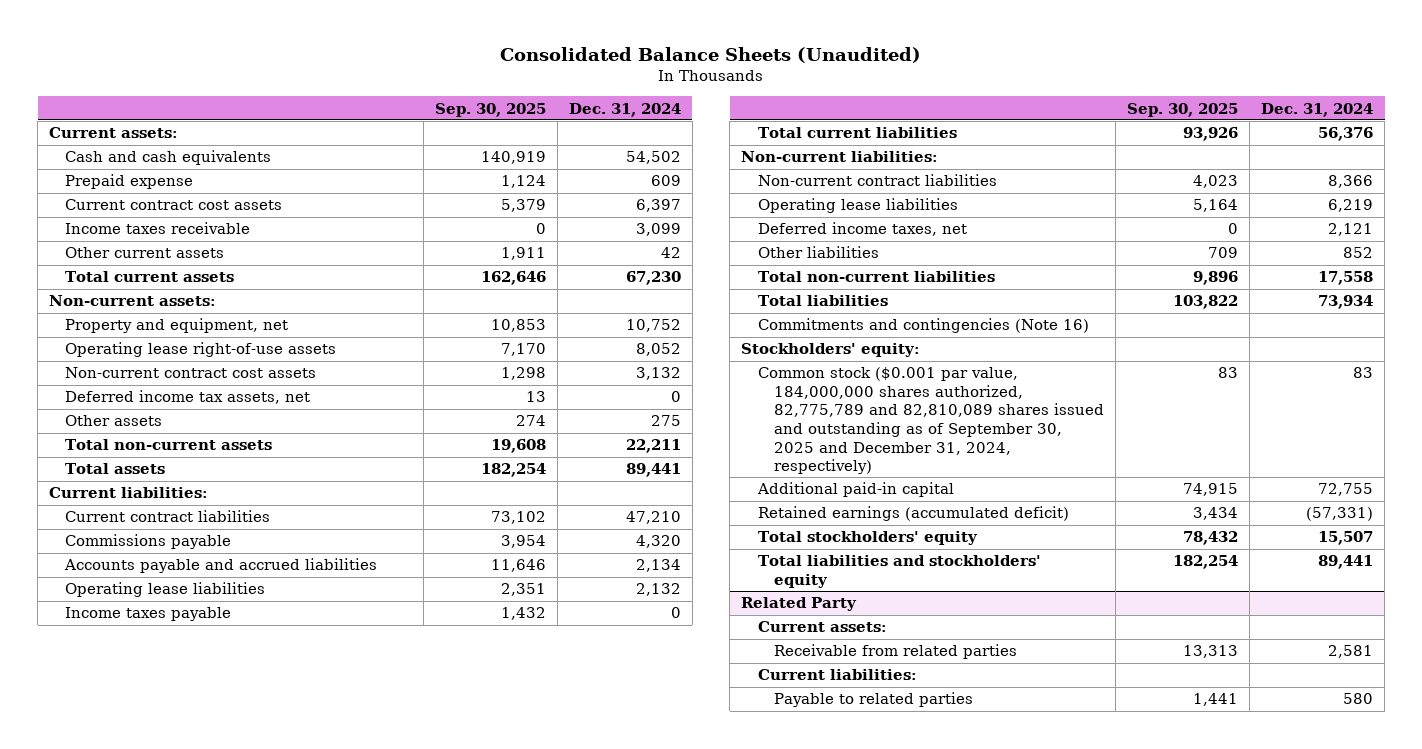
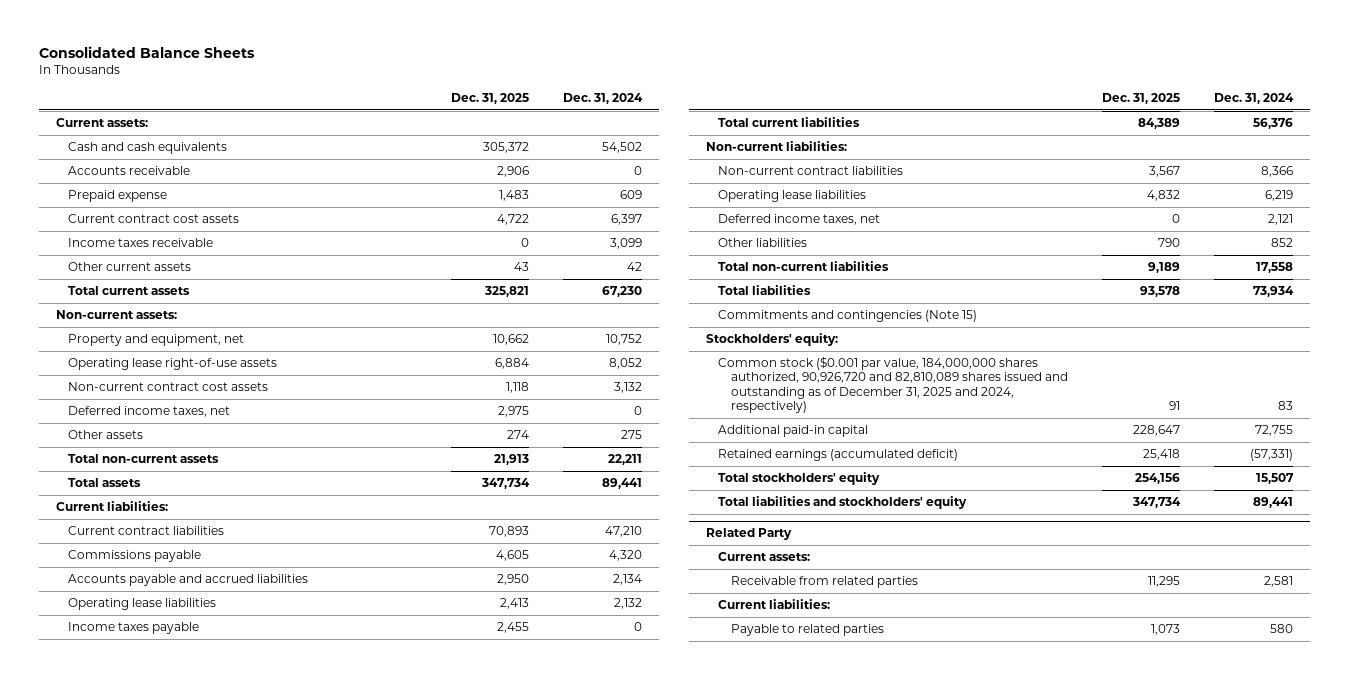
[500,46,922,63] Consolidated Balance Sheets (Unaudited) -> [39,45,256,58] Consolidated Balance Sheets
[434,102,546,117] Sep. 30, 2025 -> none
none -> [451,93,530,105] Dec. 31, 2025
none -> [68,166,191,176] Accounts receivable
[65,390,311,405] Deferred income tax assets, net -> [68,406,231,418] Deferred income taxes, net
[757,318,1089,334] Commitments and contingencies (Note 16) -> [718,310,978,323] Commitments and contingencies (Note 15)
[757,367,1104,475] Common stock ($0.001 par value, 184,000,000 shares authorized, 82,775,789 and 82,810,089 shares issued and outstanding as of September 30, 2025 and December 31, 2024, respectively) -> [718,356,1068,414] Common stock ($0.001 par value, 184,000,000 shares authorized, 90,926,720 and 82,810,089 shares issued and outstanding as of December 31, 2025 and 2024, respectively)

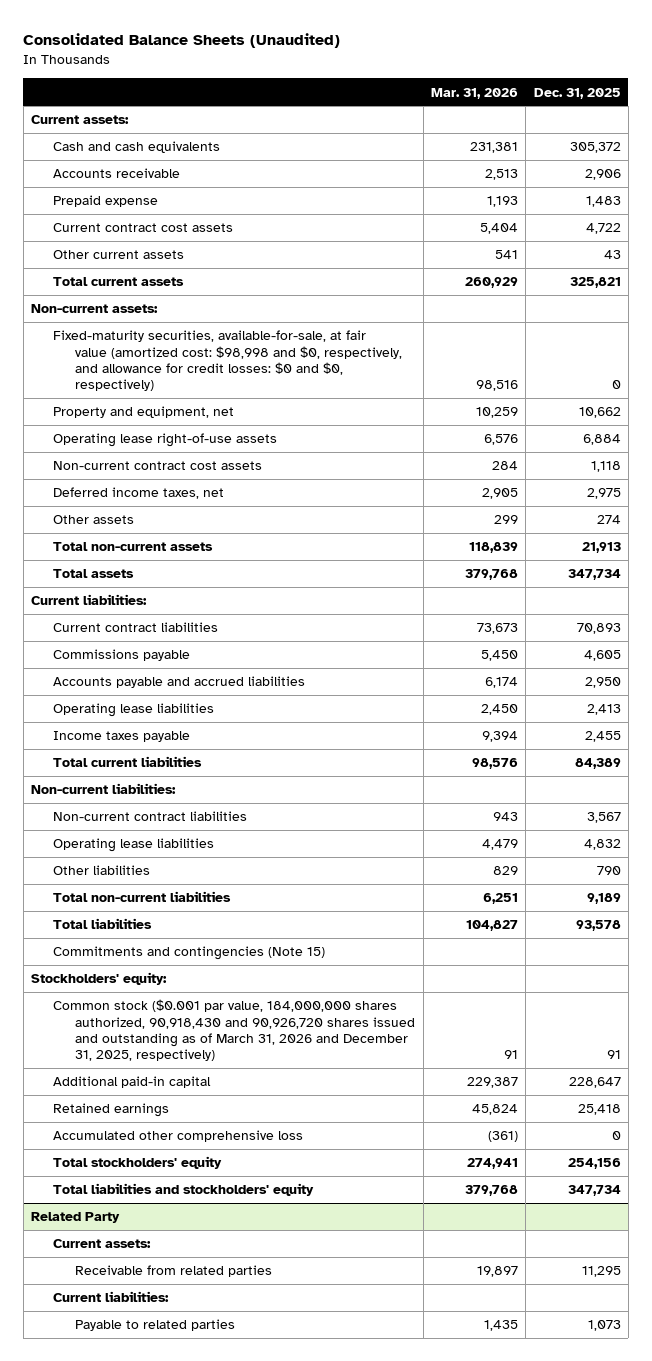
[39,45,256,58] Consolidated Balance Sheets -> [23,33,341,49] Consolidated Balance Sheets (Unaudited)
[563,93,644,105] Dec. 31, 2024 -> none
none -> [431,87,519,99] Mar. 31, 2026
[68,238,214,248] Income taxes receivable -> none
none -> [53,330,403,392] Fixed-maturity securities, available-for-sale, at fair value (amortized cost: $98,998 and $0, respectively, and allowance for credit losses: $0 and $0, respectively)
[718,214,881,226] Deferred income taxes, net -> none
[718,356,1068,414] Common stock ($0.001 par value, 184,000,000 shares authorized, 90,926,720 and 82,810,089 shares issued and outstanding as of December 31, 2025 and 2024, respectively) -> [53,999,416,1062] Common stock ($0.001 par value, 184,000,000 shares authorized, 90,918,430 and 90,926,720 shares issued and outstanding as of March 31, 2026 and December 31, 2025, respectively)
[718,449,959,462] Retained earnings (accumulated deficit) -> [53,1103,170,1118] Retained earnings
none -> [53,1130,304,1143] Accumulated other comprehensive loss

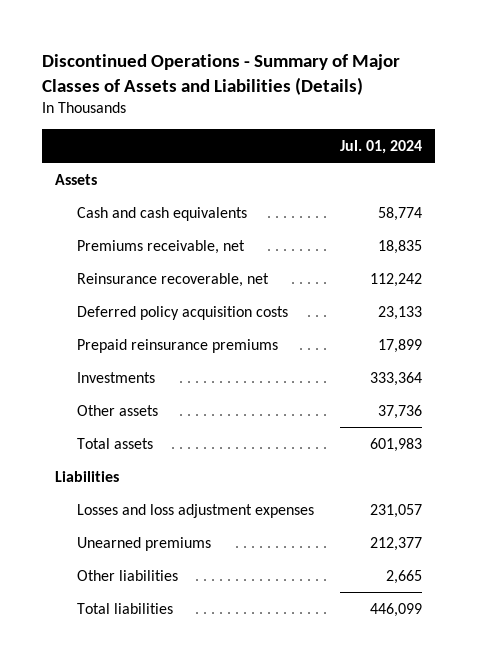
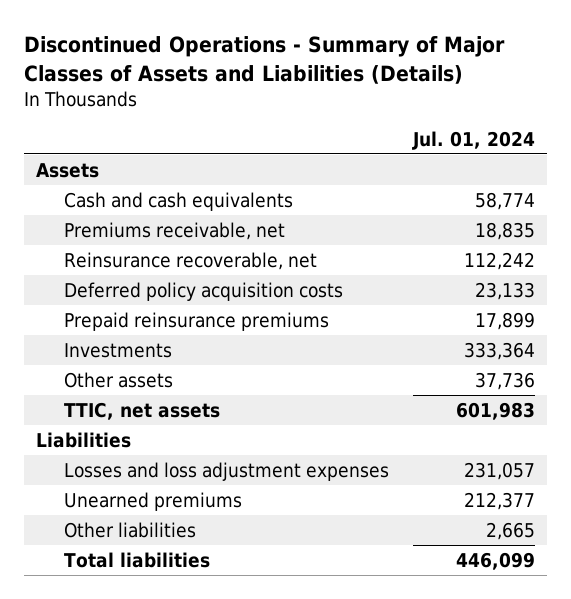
[76,437,153,449] Total assets -> [63,401,220,420] TTIC, net assets

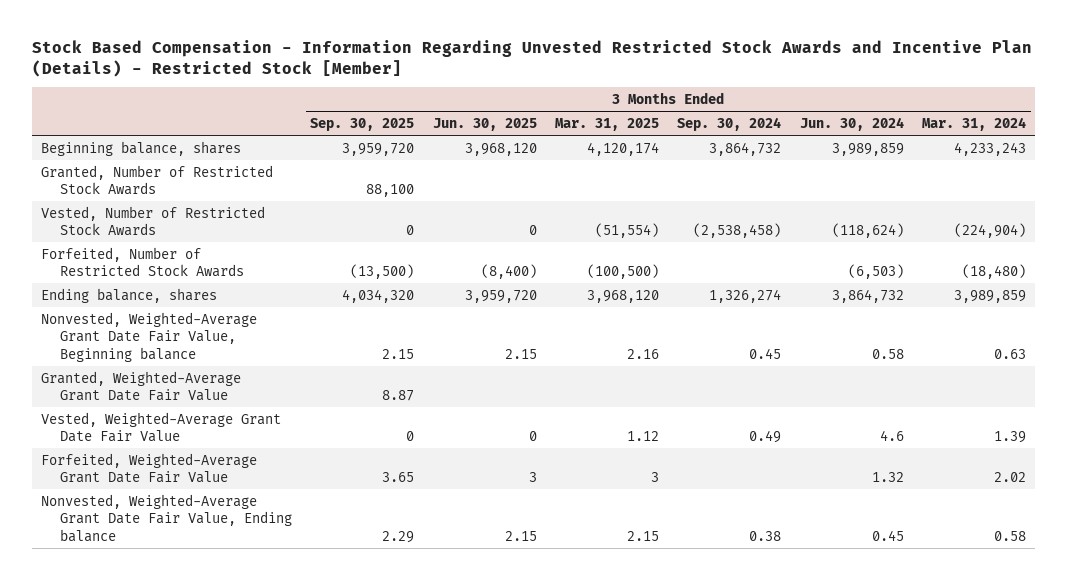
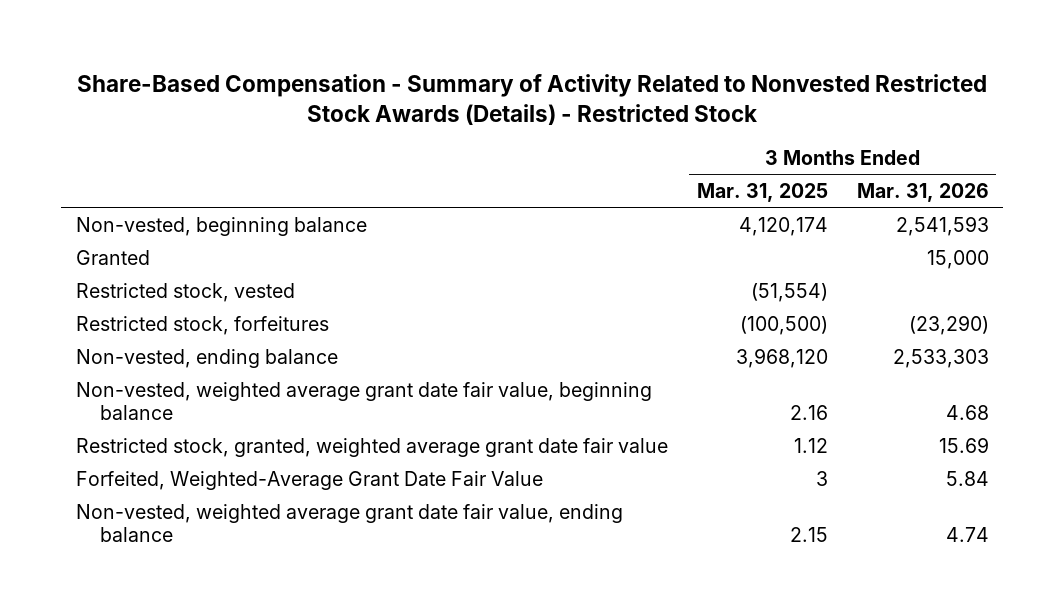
[31,39,1032,77] Stock Based Compensation - Information Regarding Unvested Restricted Stock Awards and Incentive Plan (Details) - Restricted Stock [Member] -> [77,73,988,125] Share-Based Compensation - Summary of Activity Related to Nonvested Restricted Stock Awards (Details) - Restricted Stock
[310,117,415,131] Sep. 30, 2025 -> none
[432,117,537,131] Jun. 30, 2025 -> none
[677,116,782,131] Sep. 30, 2024 -> none
[799,116,904,131] Jun. 30, 2024 -> none
[922,116,1027,131] Mar. 31, 2024 -> none
none -> [856,182,989,202] Mar. 31, 2026
[40,370,241,402] Granted, Weighted-Average Grant Date Fair Value -> none
[40,140,241,156] Beginning balance, shares -> [75,216,367,236] Non-vested, beginning balance
[40,164,273,196] Granted, Number of Restricted Stock Awards -> [75,249,150,265] Granted
[40,205,265,237] Vested, Number of Restricted Stock Awards -> [75,282,295,302] Restricted stock, vested
[40,246,245,278] Forfeited, Number of Restricted Stock Awards -> [75,315,329,335] Restricted stock, forfeitures
[40,287,217,303] Ending balance, shares -> [75,348,338,368] Non-vested, ending balance
[40,311,257,362] Nonvested, Weighted-Average Grant Date Fair Value, Beginning balance -> [75,381,652,420] Non-vested, weighted average grant date fair value, beginning balance
[40,411,281,443] Vested, Weighted-Average Grant Date Fair Value -> [75,437,668,457] Restricted stock, granted, weighted average grant date fair value
[40,493,293,542] Nonvested, Weighted-Average Grant Date Fair Value, Ending balance -> [75,503,623,542] Non-vested, weighted average grant date fair value, ending balance

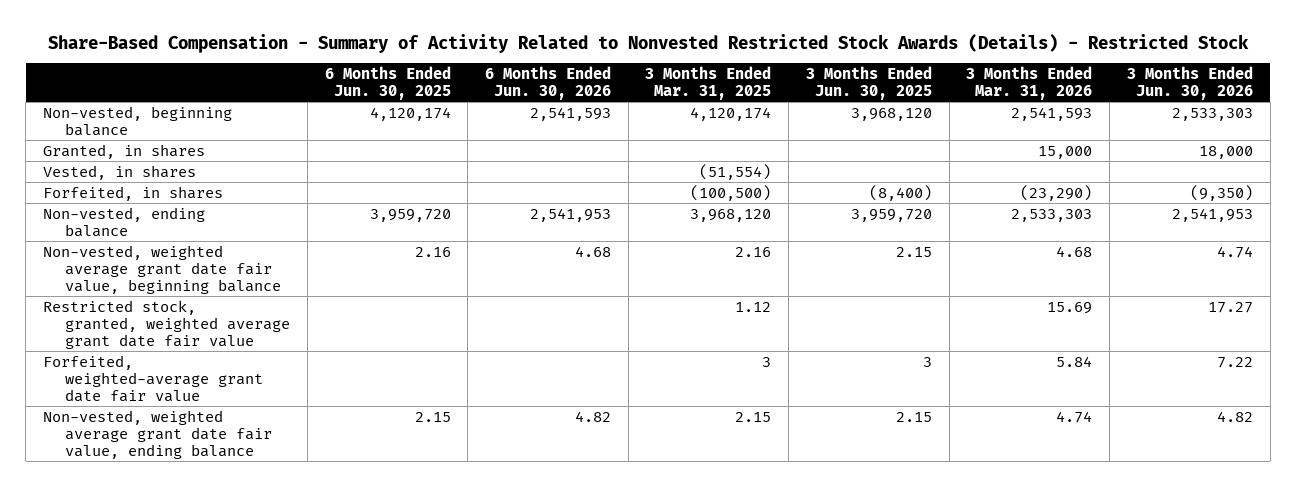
none -> [324,66,451,101] 6 Months Ended Jun. 30, 2025
none -> [485,66,612,101] 6 Months Ended Jun. 30, 2026
none -> [805,66,932,101] 3 Months Ended Jun. 30, 2025
none -> [1126,66,1253,101] 3 Months Ended Jun. 30, 2026
[75,249,150,265] Granted -> [43,143,206,159] Granted, in shares
[75,282,295,302] Restricted stock, vested -> [43,164,197,180] Vested, in shares
[75,315,329,335] Restricted stock, forfeitures -> [43,185,224,201] Forfeited, in shares
[75,470,543,490] Forfeited, Weighted-Average Grant Date Fair Value -> [43,354,264,402] Forfeited, weighted-average grant date fair value

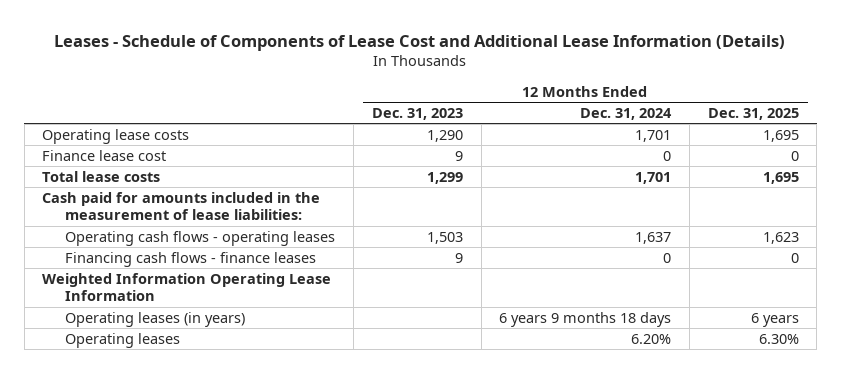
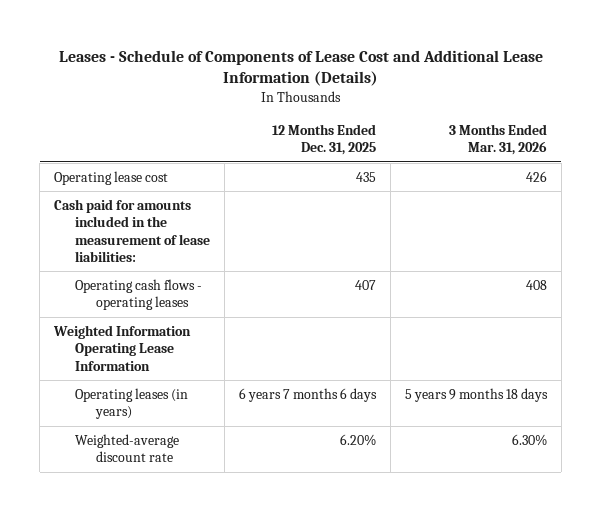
[371,107,463,120] Dec. 31, 2023 -> none
[580,107,673,120] Dec. 31, 2024 -> none
none -> [448,123,547,156] 3 Months Ended Mar. 31, 2026
[42,149,167,161] Finance lease cost -> none
[42,170,161,182] Total lease costs -> none
[42,128,190,144] Operating lease costs -> [54,170,169,185] Operating lease cost
[762,129,799,142] 1,695 -> [355,171,376,182] 435
[65,251,317,267] Financing cash flows - finance leases -> none
[762,231,799,244] 1,623 -> [354,279,376,290] 407
[65,332,181,348] Operating leases -> none
[750,312,799,327] 6 years -> [238,387,377,402] 6 years 7 months 6 days
none -> [75,433,180,463] Weighted-average discount rate

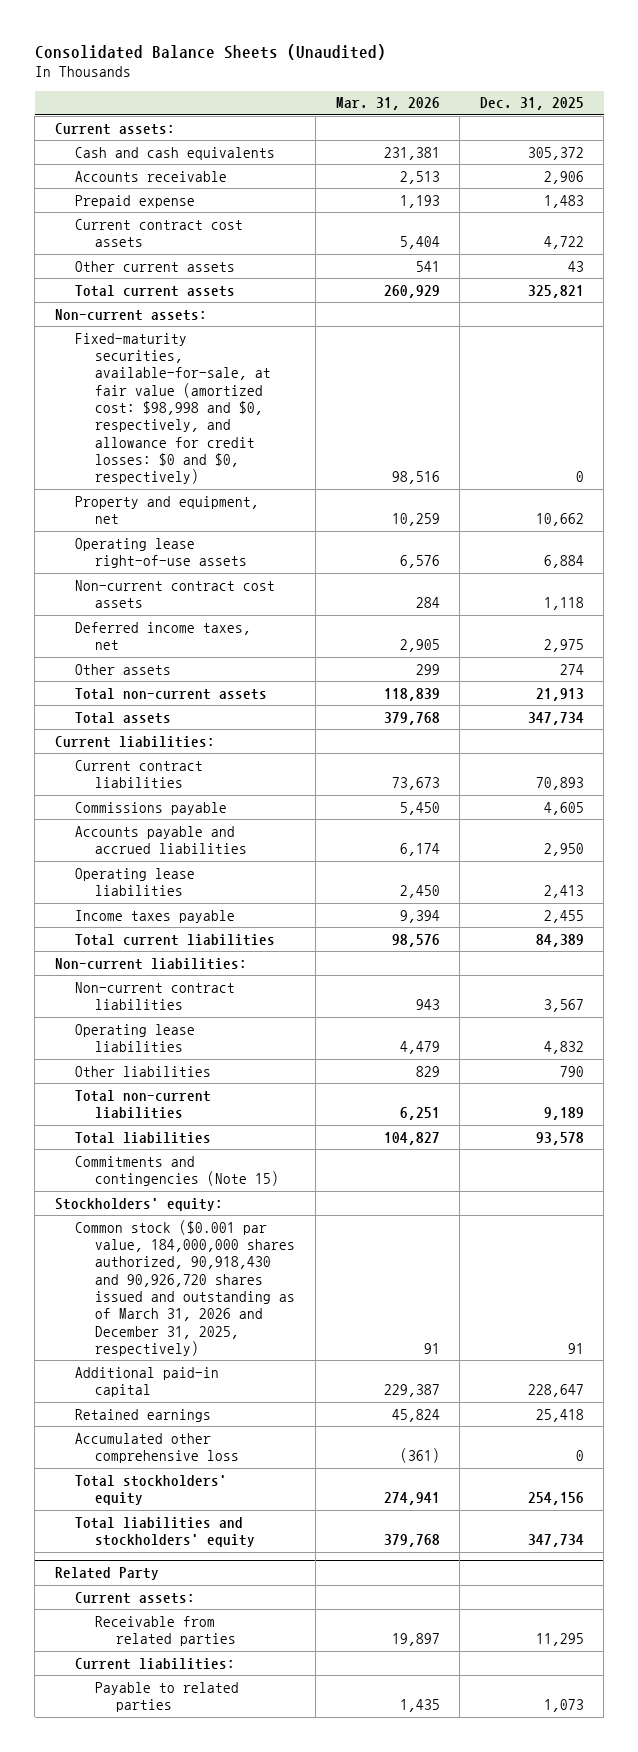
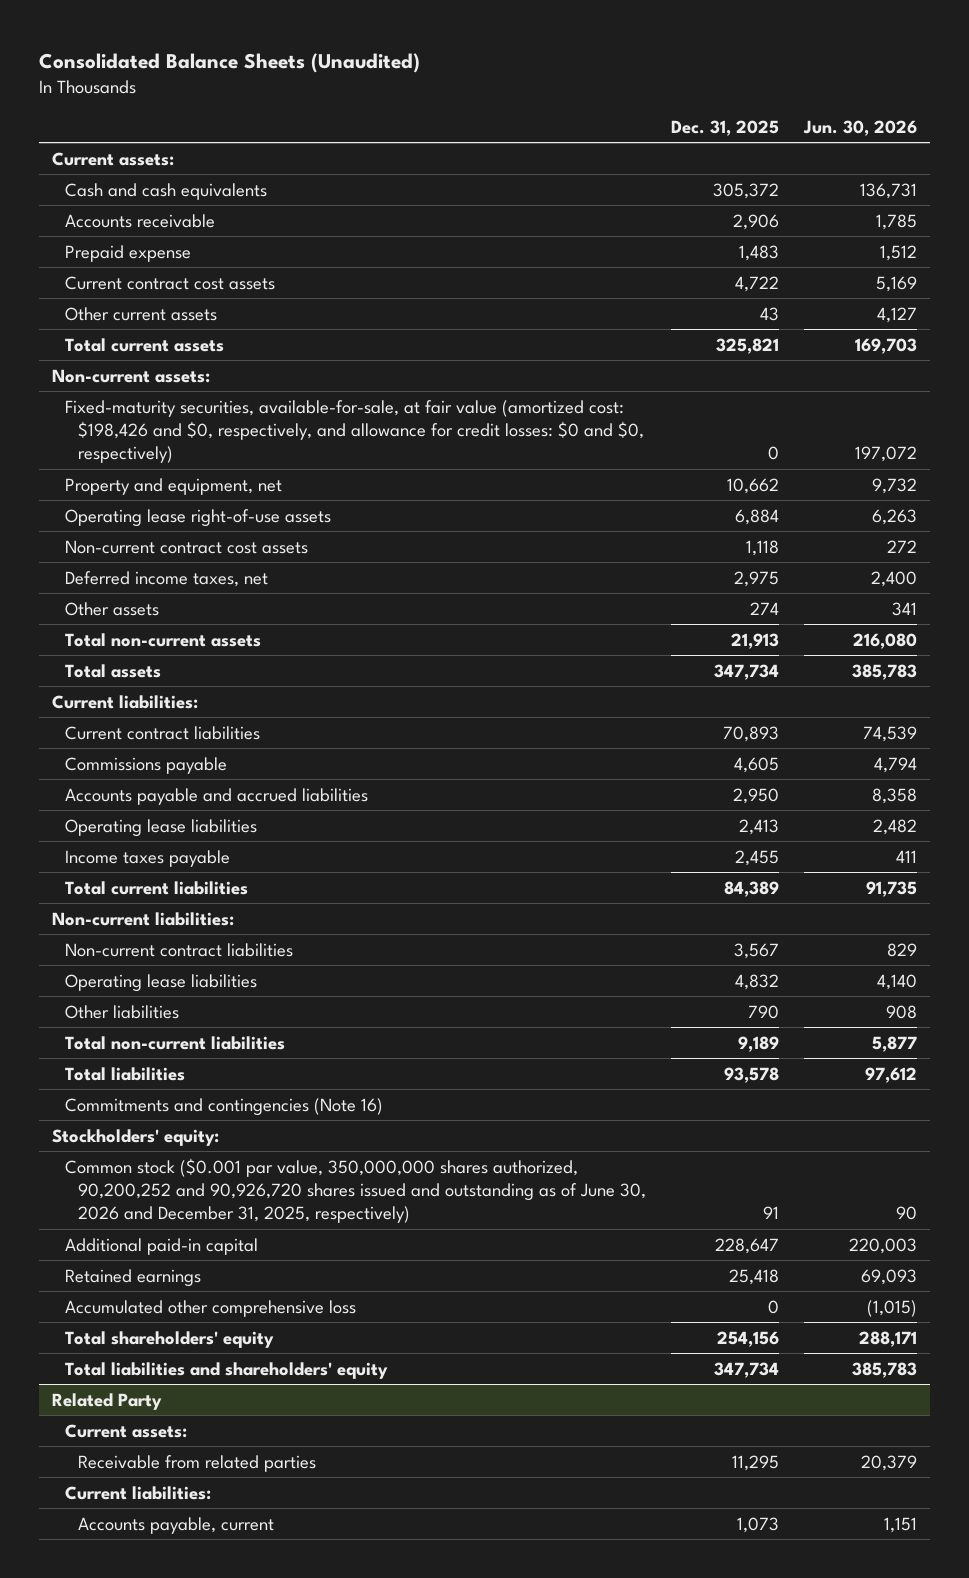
[335,97,440,111] Mar. 31, 2026 -> none
none -> [803,119,918,136] Jun. 30, 2026
[74,332,272,485] Fixed-maturity securities, available-for-sale, at fair value (amortized cost: $98,998 and $0, respectively, and allowance for credit losses: $0 and $0, respectively) -> [64,399,644,464] Fixed-maturity securities, available-for-sale, at fair value (amortized cost: $198,426 and $0, respectively, and allowance for credit losses: $0 and $0, respectively)
[74,1155,280,1187] Commitments and contingencies (Note 15) -> [64,1097,383,1116] Commitments and contingencies (Note 16)
[74,1219,296,1356] Common stock ($0.001 par value, 184,000,000 shares authorized, 90,918,430 and 90,926,720 shares issued and outstanding as of March 31, 2026 and December 31, 2025, respectively) -> [64,1157,646,1224] Common stock ($0.001 par value, 350,000,000 shares authorized, 90,200,252 and 90,926,720 shares issued and outstanding as of June 30, 2026 and December 31, 2025, respectively)
[74,1474,227,1506] Total stockholders' equity -> [64,1330,274,1348] Total shareholders' equity
[74,1516,256,1548] Total liabilities and stockholders' equity -> [64,1361,388,1379] Total liabilities and shareholders' equity
[95,1681,240,1713] Payable to related parties -> [77,1516,274,1534] Accounts payable, current

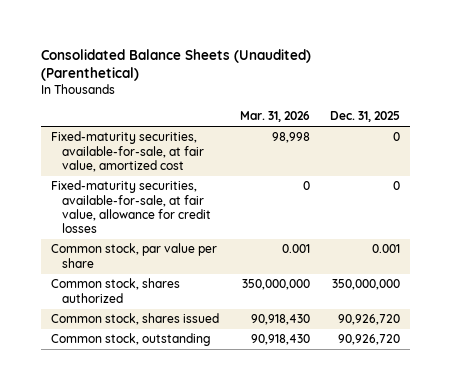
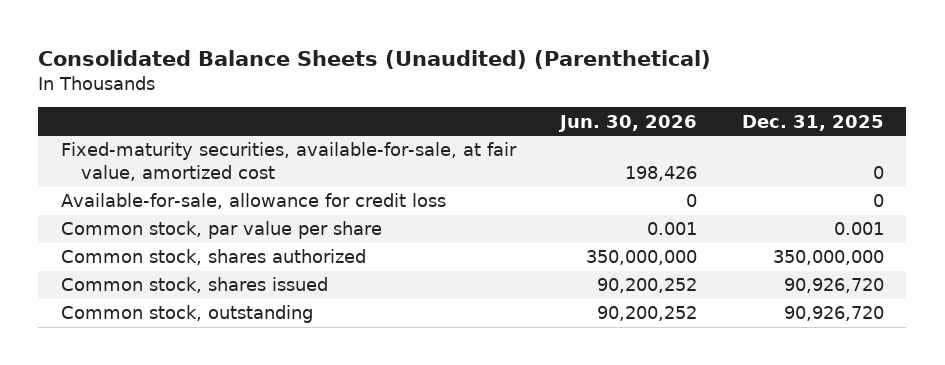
[239,111,310,123] Mar. 31, 2026 -> none
none -> [558,114,698,132] Jun. 30, 2026
[51,180,212,234] Fixed-maturity securities, available-for-sale, at fair value, allowance for credit losses -> [60,193,446,210] Available-for-sale, allowance for credit loss

